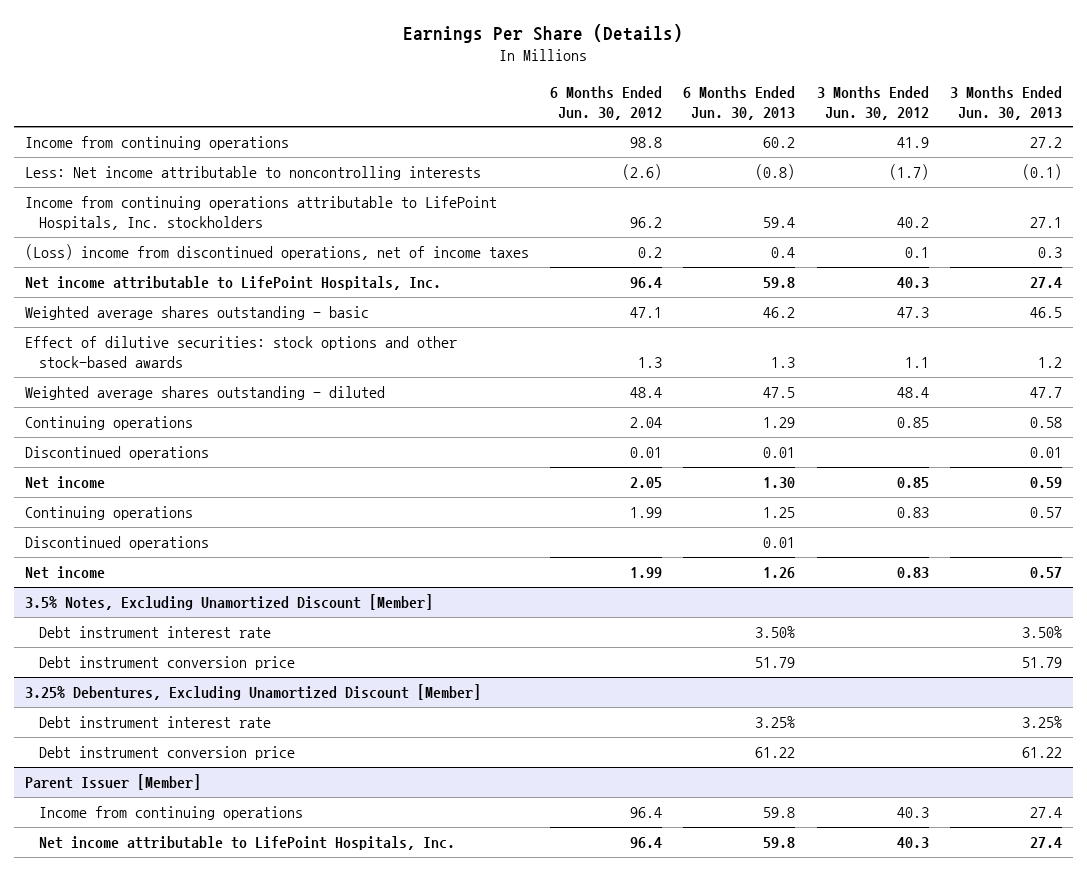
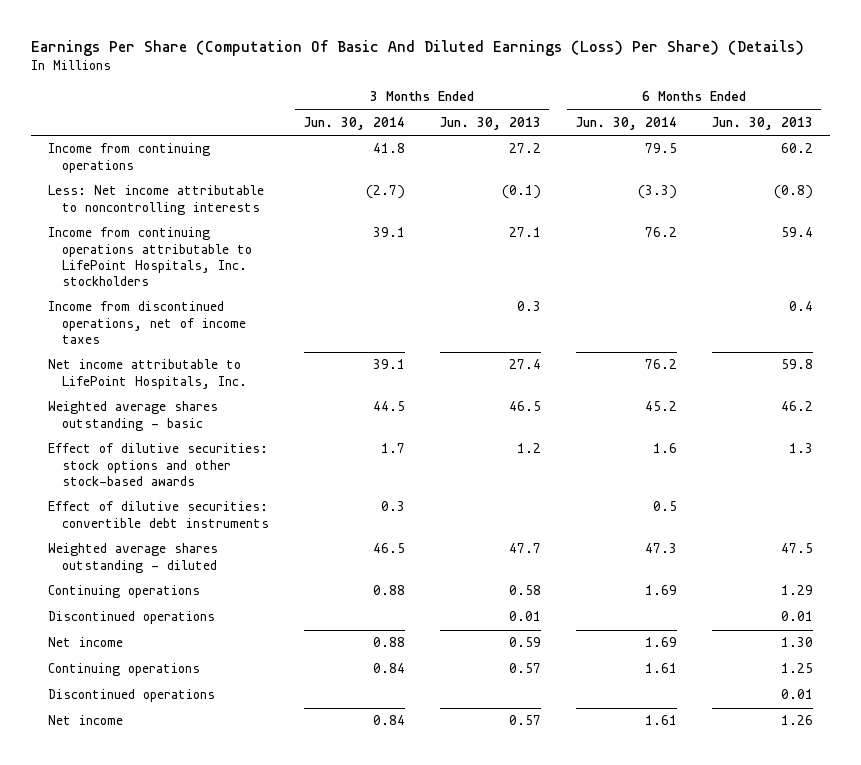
[403,23,684,43] Earnings Per Share (Details) -> [30,40,804,57] Earnings Per Share (Computation Of Basic And Diluted Earnings (Loss) Per Share) (Details)
[549,85,662,120] 6 Months Ended Jun. 30, 2012 -> none
[816,85,929,120] 3 Months Ended Jun. 30, 2012 -> none
none -> [303,116,405,130] Jun. 30, 2014
none -> [575,116,677,130] Jun. 30, 2014
[24,244,529,261] (Loss) income from discontinued operations, net of income taxes -> [48,301,246,344] Income from discontinued operations, net of income taxes
none -> [48,501,269,528] Effect of dilutive securities: convertible debt instruments
[24,594,433,611] 3.5% Notes, Excluding Unamortized Discount [Member] -> none
[39,626,272,639] Debt instrument interest rate -> none
[39,656,296,671] Debt instrument conversion price -> none
[24,684,481,701] 3.25% Debentures, Excluding Unamortized Discount [Member] -> none
[39,716,272,729] Debt instrument interest rate -> none
[39,746,296,761] Debt instrument conversion price -> none
[24,774,201,791] Parent Issuer [Member] -> none
[39,806,304,821] Income from continuing operations -> none
[39,836,456,851] Net income attributable to LifePoint Hospitals, Inc. -> none

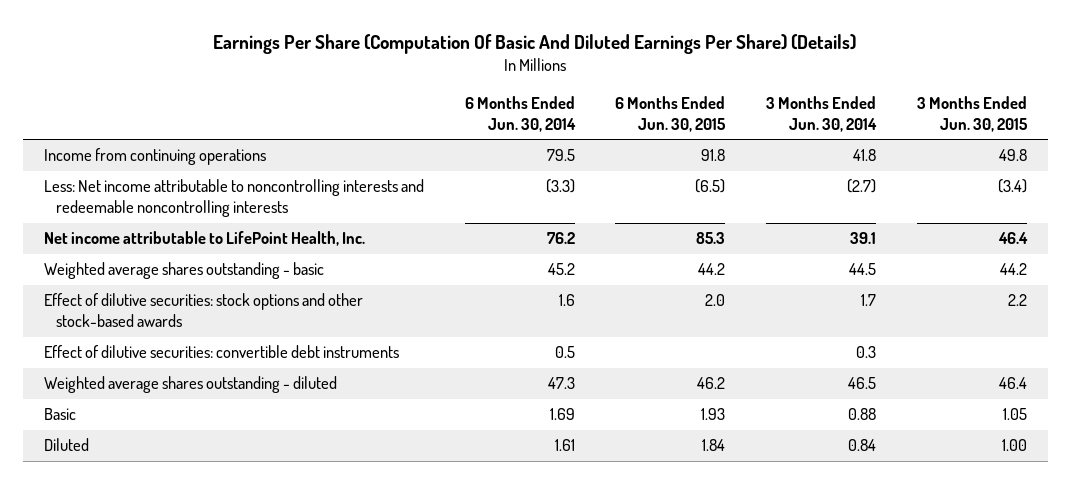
[30,40,804,57] Earnings Per Share (Computation Of Basic And Diluted Earnings (Loss) Per Share) (Details) -> [213,33,857,54] Earnings Per Share (Computation Of Basic And Diluted Earnings Per Share) (Details)
[439,116,541,130] Jun. 30, 2013 -> none
[711,116,813,130] Jun. 30, 2013 -> none
none -> [615,95,727,133] 6 Months Ended Jun. 30, 2015
none -> [917,95,1029,133] 3 Months Ended Jun. 30, 2015
[48,227,252,286] Income from continuing operations attributable to LifePoint Hospitals, Inc. stockholders -> none
[48,301,246,344] Income from discontinued operations, net of income taxes -> none
[48,185,265,215] Less: Net income attributable to noncontrolling interests -> [43,179,424,218] Less: Net income attributable to noncontrolling interests and redeemable noncontrolling interests
[48,359,247,389] Net income attributable to LifePoint Hospitals, Inc. -> [43,231,365,247] Net income attributable to LifePoint Health, Inc.
[48,585,201,599] Continuing operations -> none
[48,611,216,625] Discontinued operations -> none
[48,663,201,677] Continuing operations -> none
[48,689,216,703] Discontinued operations -> none
[48,637,124,648] Net income -> [43,408,76,421] Basic
[48,715,124,726] Net income -> [43,438,89,452] Diluted

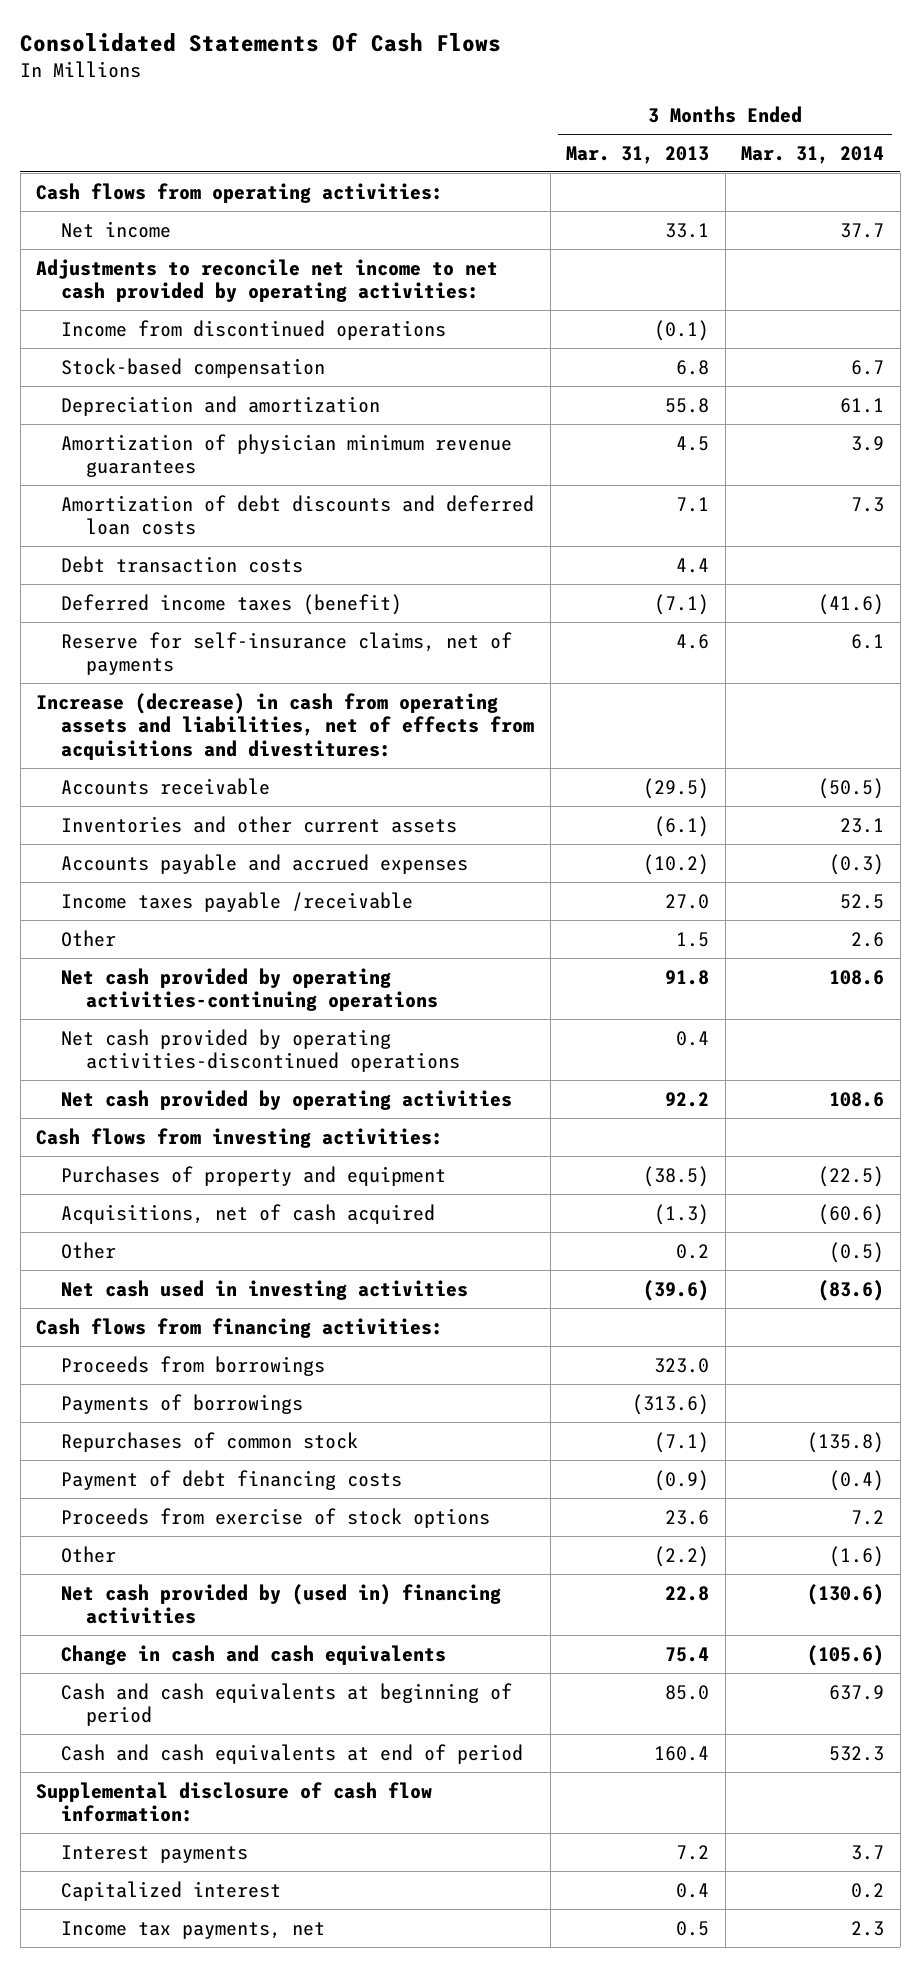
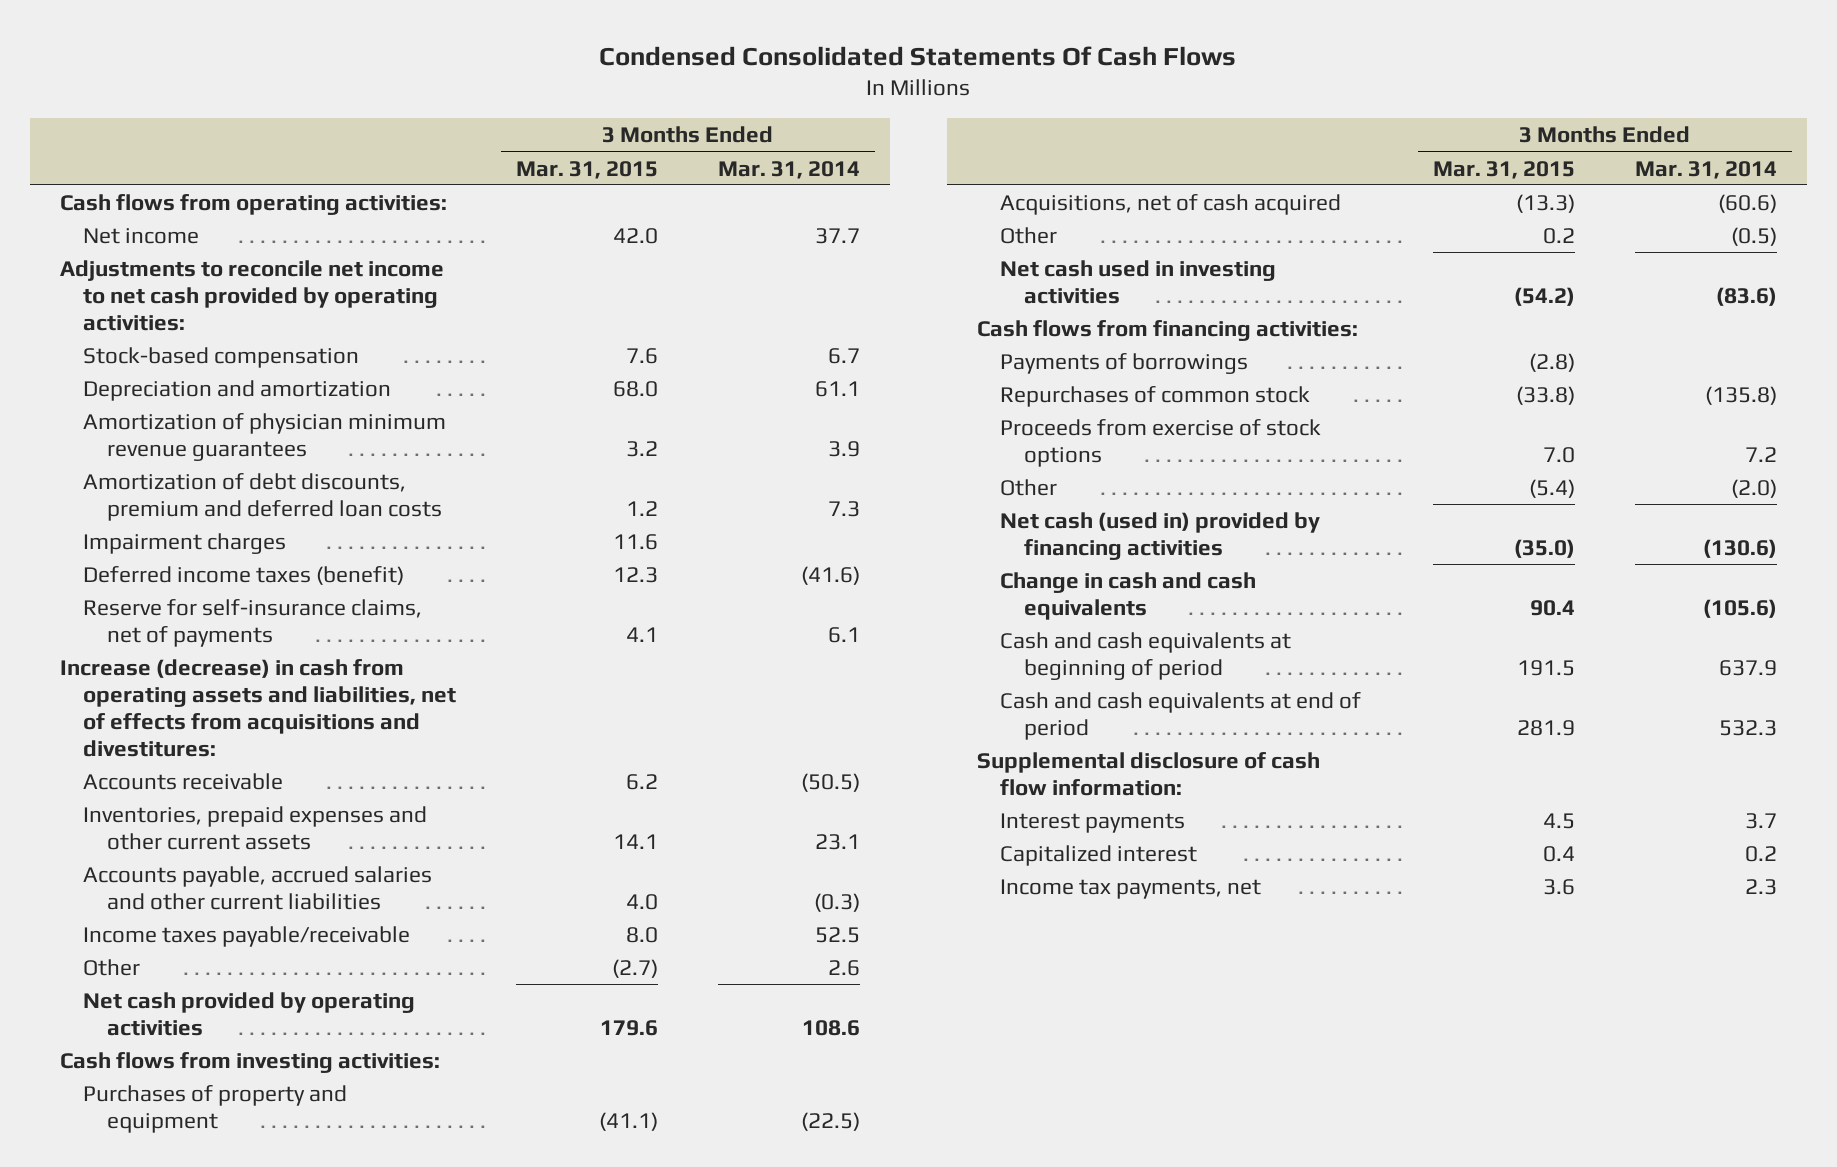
[20,31,502,52] Consolidated Statements Of Cash Flows -> [599,45,1237,66] Condensed Consolidated Statements Of Cash Flows
[566,145,710,164] Mar. 31, 2013 -> none
none -> [516,160,659,179] Mar. 31, 2015
[61,319,447,340] Income from discontinued operations -> none
[61,555,304,573] Debt transaction costs -> none
[61,494,535,536] Amortization of debt discounts and deferred loan costs -> [83,473,442,521] Amortization of debt discounts, premium and deferred loan costs
none -> [83,533,287,555] Impairment charges
[61,815,458,833] Inventories and other current assets -> [83,806,428,850] Inventories, prepaid expenses and other current assets
[61,853,469,874] Accounts payable and accrued expenses -> [83,866,433,910] Accounts payable, accrued salaries and other current liabilities
[61,891,414,912] Income taxes payable /receivable -> [83,926,411,948] Income taxes payable/receivable
[61,967,438,1012] Net cash provided by operating activities-continuing operations -> none
[61,1028,460,1073] Net cash provided by operating activities-discontinued operations -> none
[61,1355,326,1376] Proceeds from borrowings -> none
[61,1469,403,1490] Payment of debt financing costs -> none
[829,1545,885,1567] (1.6) -> [1731,479,1778,499] (2.0)
[61,1583,502,1625] Net cash provided by (used in) financing activities -> [1000,512,1321,560] Net cash (used in) provided by financing activities

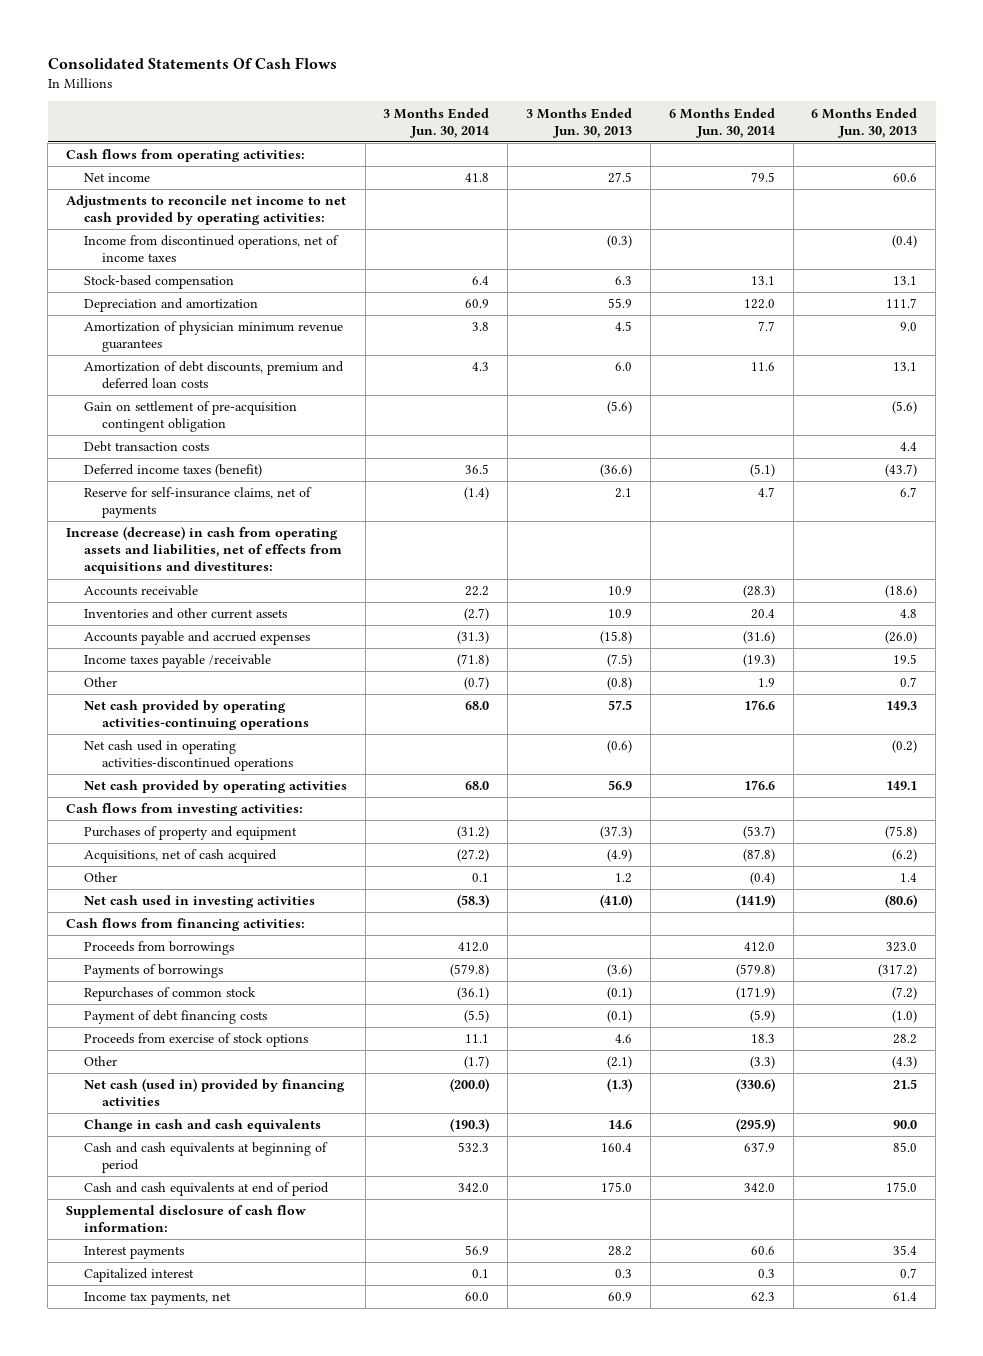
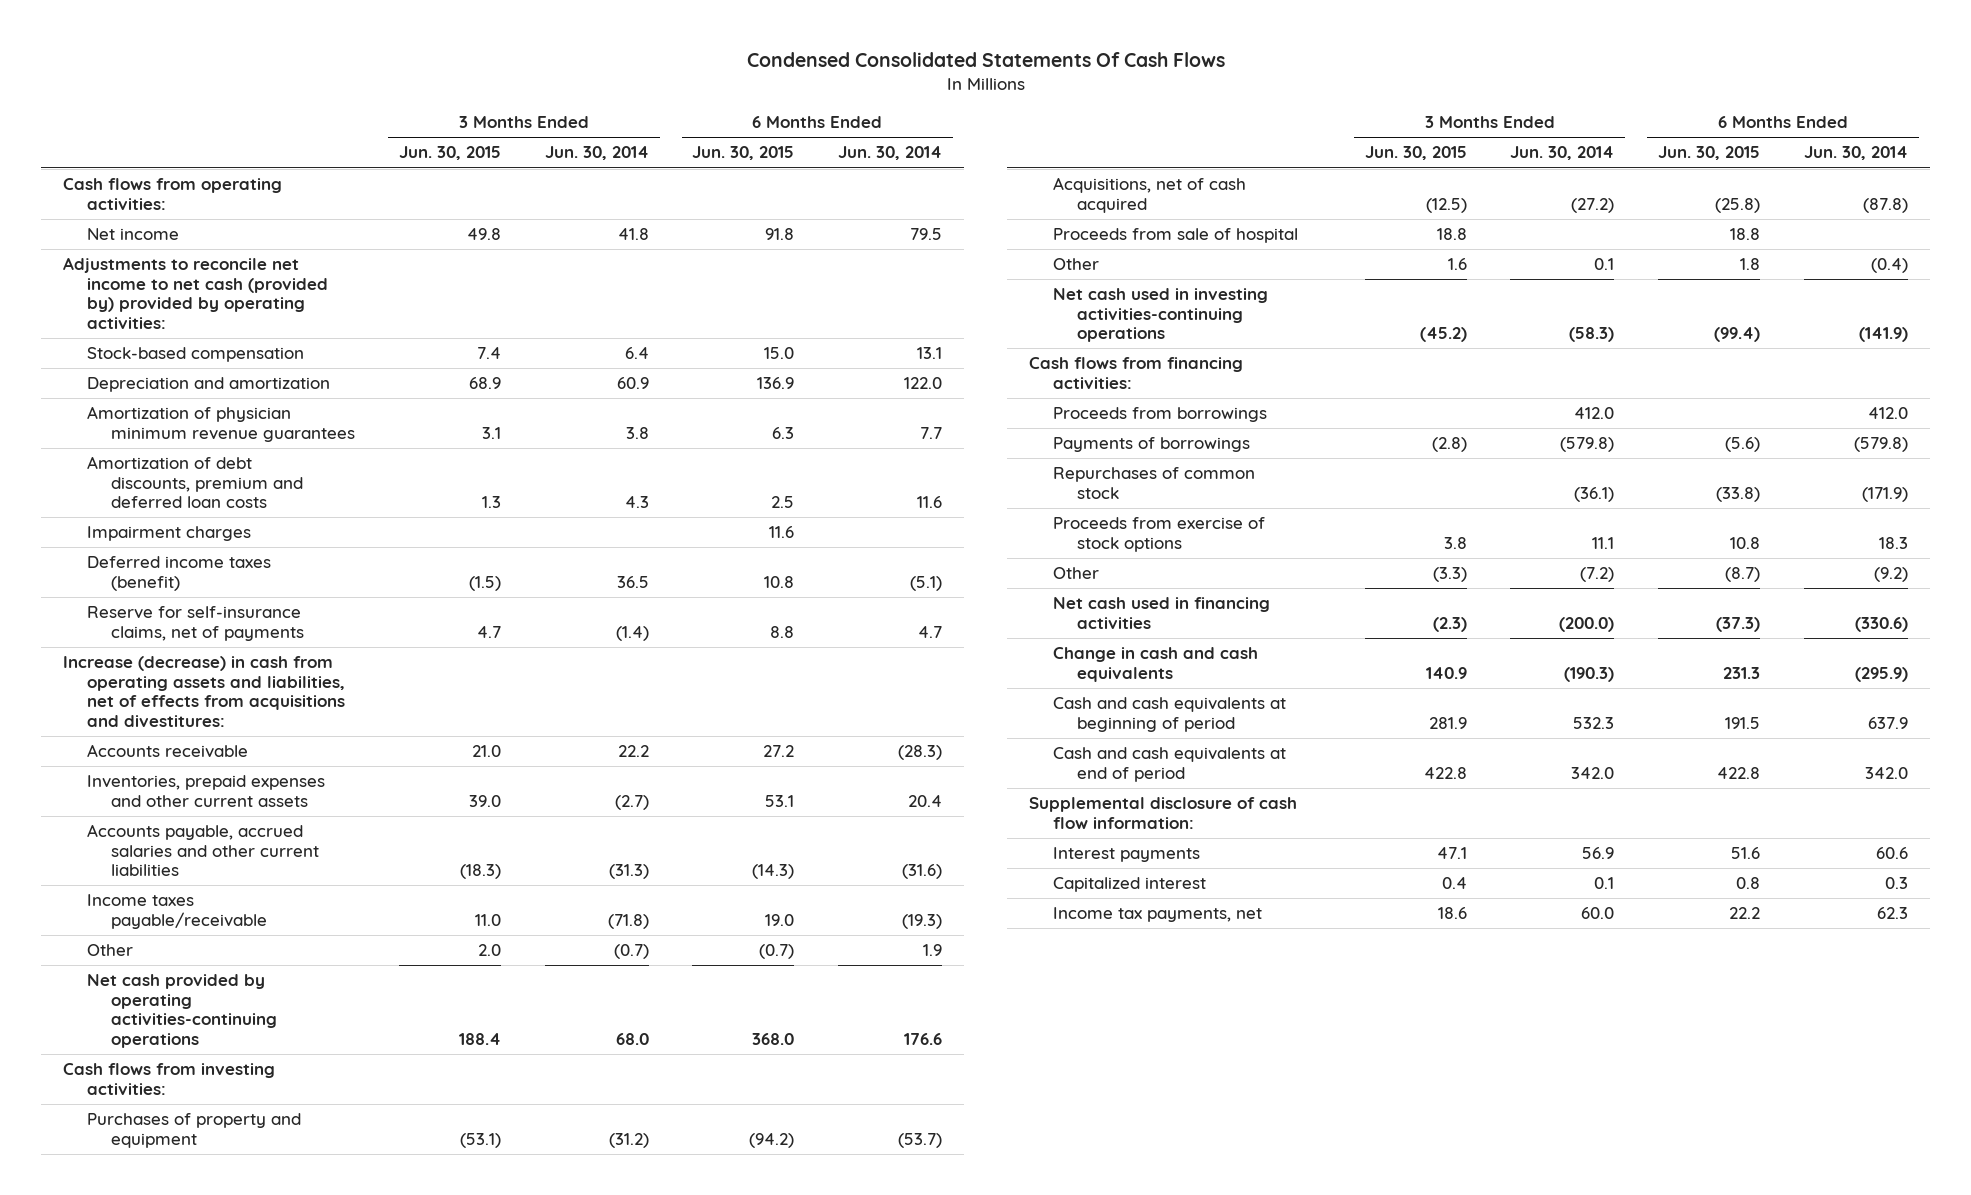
[47,56,337,69] Consolidated Statements Of Cash Flows -> [746,52,1225,68] Condensed Consolidated Statements Of Cash Flows
[526,107,633,138] 3 Months Ended Jun. 30, 2013 -> none
[811,107,918,138] 6 Months Ended Jun. 30, 2013 -> none
none -> [398,146,501,161] Jun. 30, 2015
none -> [692,146,795,161] Jun. 30, 2015
[83,235,339,263] Income from discontinued operations, net of income taxes -> none
[65,195,346,226] Adjustments to reconcile net income to net cash provided by operating activities: -> [62,257,328,329] Adjustments to reconcile net income to net cash (provided by) provided by operating activities:
[83,401,297,433] Gain on settlement of pre-acquisition contingent obligation -> none
[83,441,209,453] Debt transaction costs -> none
none -> [86,526,251,542] Impairment charges
[83,608,287,620] Inventories and other current assets -> [86,775,325,807] Inventories, prepaid expenses and other current assets
[83,631,310,646] Accounts payable and accrued expenses -> [86,824,319,877] Accounts payable, accrued salaries and other current liabilities
[83,654,271,669] Income taxes payable /receivable -> [86,894,267,929] Income taxes payable/receivable
[83,740,293,772] Net cash used in operating activities-discontinued operations -> none
[83,780,347,794] Net cash provided by operating activities -> none
none -> [1052,228,1298,244] Proceeds from sale of hospital
[83,895,315,909] Net cash used in investing activities -> [1052,288,1268,343] Net cash used in investing activities-continuing operations
[83,1010,267,1025] Payment of debt financing costs -> none
[464,1056,490,1070] (1.7) -> [1580,567,1615,583] (7.2)
[749,1056,775,1070] (3.3) -> [1874,567,1909,583] (9.2)
[83,1078,345,1107] Net cash (used in) provided by financing activities -> [1052,597,1270,629] Net cash used in financing activities

